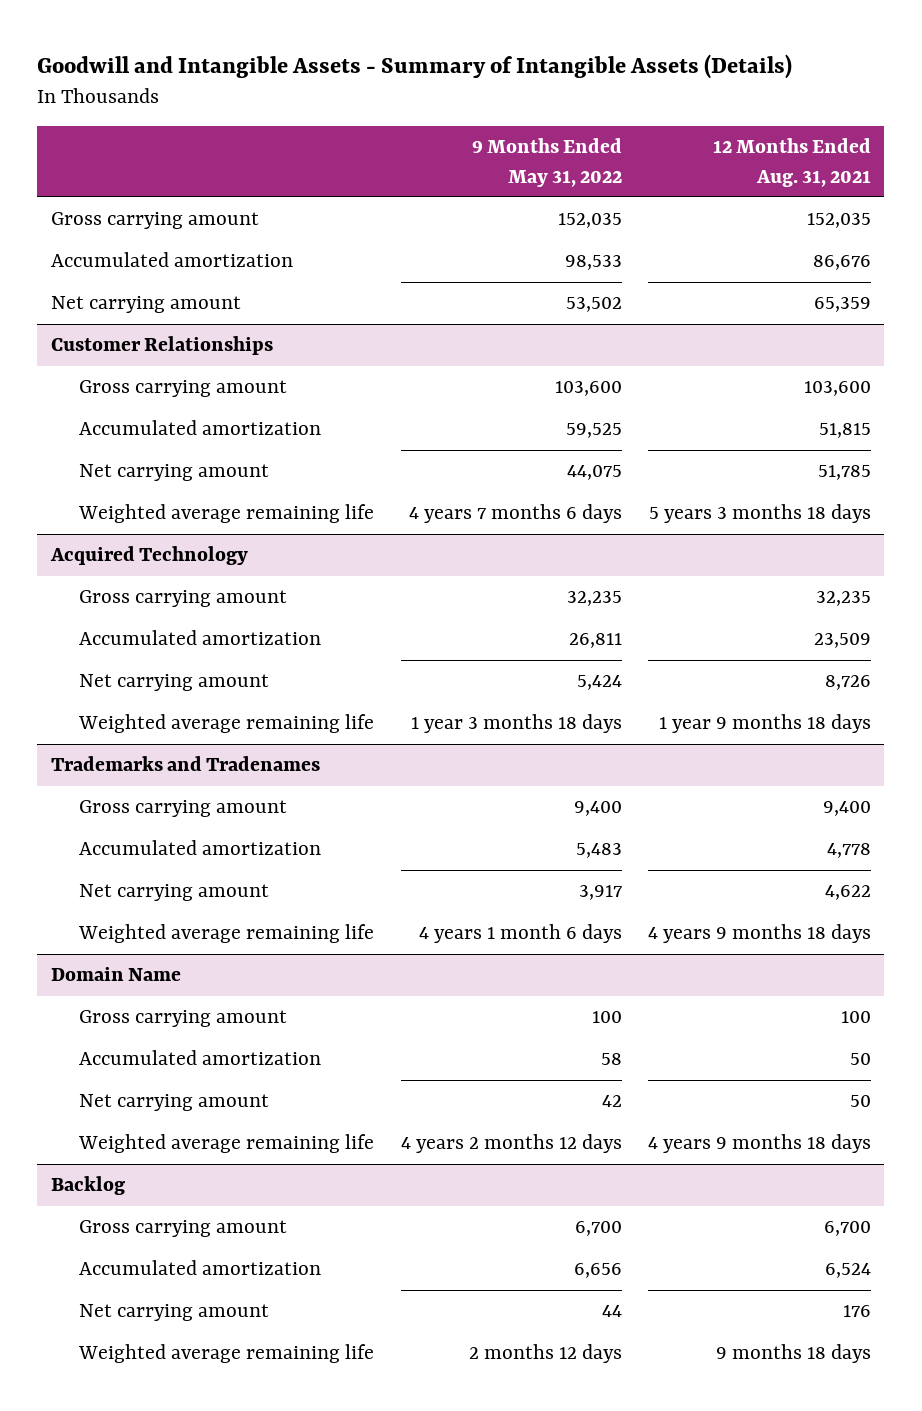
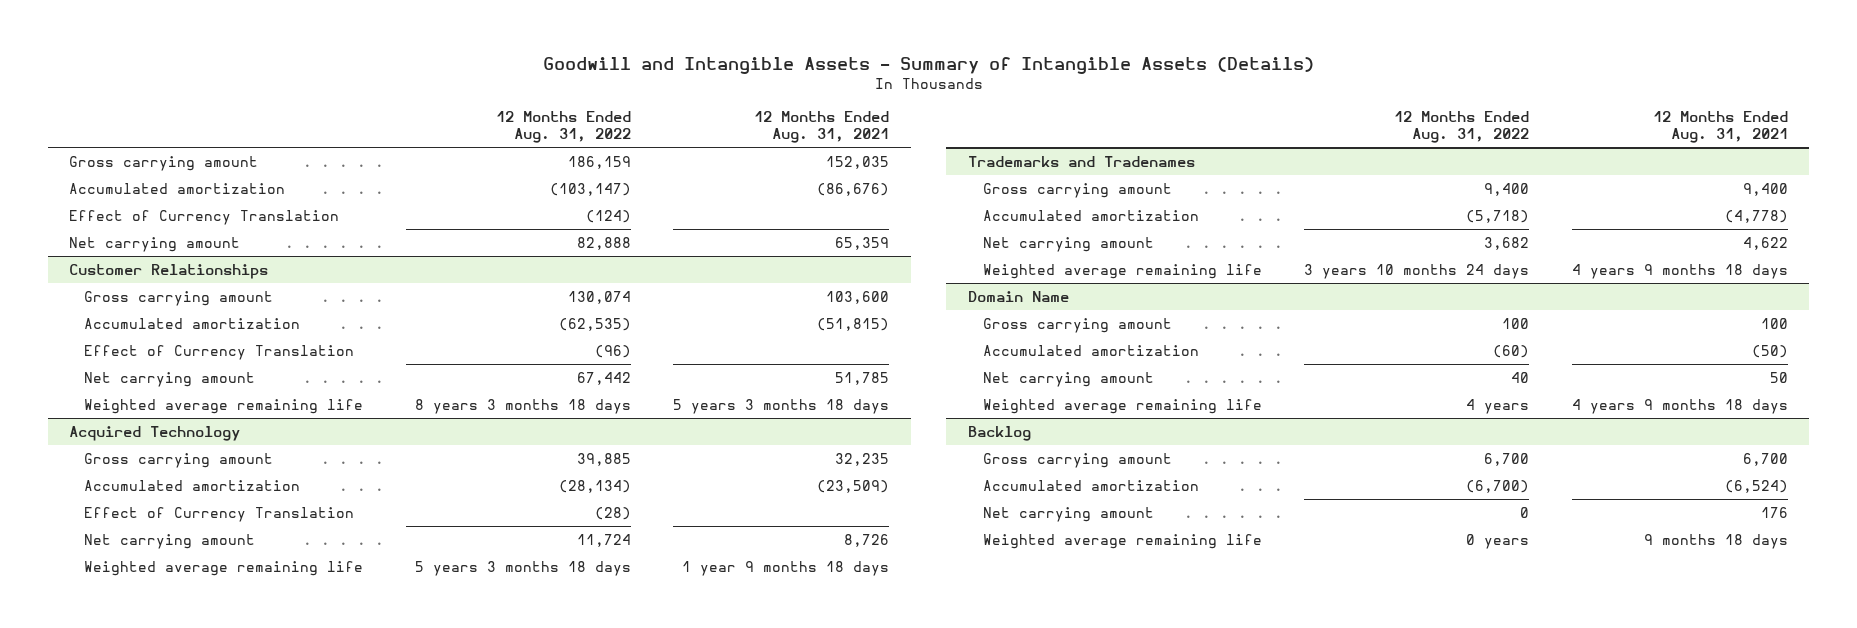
[471,138,622,187] 9 Months Ended May 31, 2022 -> none
none -> [495,110,631,144] 12 Months Ended Aug. 31, 2022
[813,255,872,271] 86,676 -> [817,182,890,196] (86,676)
none -> [69,209,340,225] Effect of Currency Translation
[819,423,872,439] 51,815 -> [817,317,890,331] (51,815)
none -> [83,344,354,360] Effect of Currency Translation
[814,633,872,649] 23,509 -> [817,479,890,493] (23,509)
none -> [83,506,354,522] Effect of Currency Translation
[827,843,872,859] 4,778 -> [1725,209,1789,223] (4,778)
[850,1053,872,1066] 50 -> [1752,344,1789,358] (50)
[825,1263,872,1279] 6,524 -> [1725,479,1789,493] (6,524)

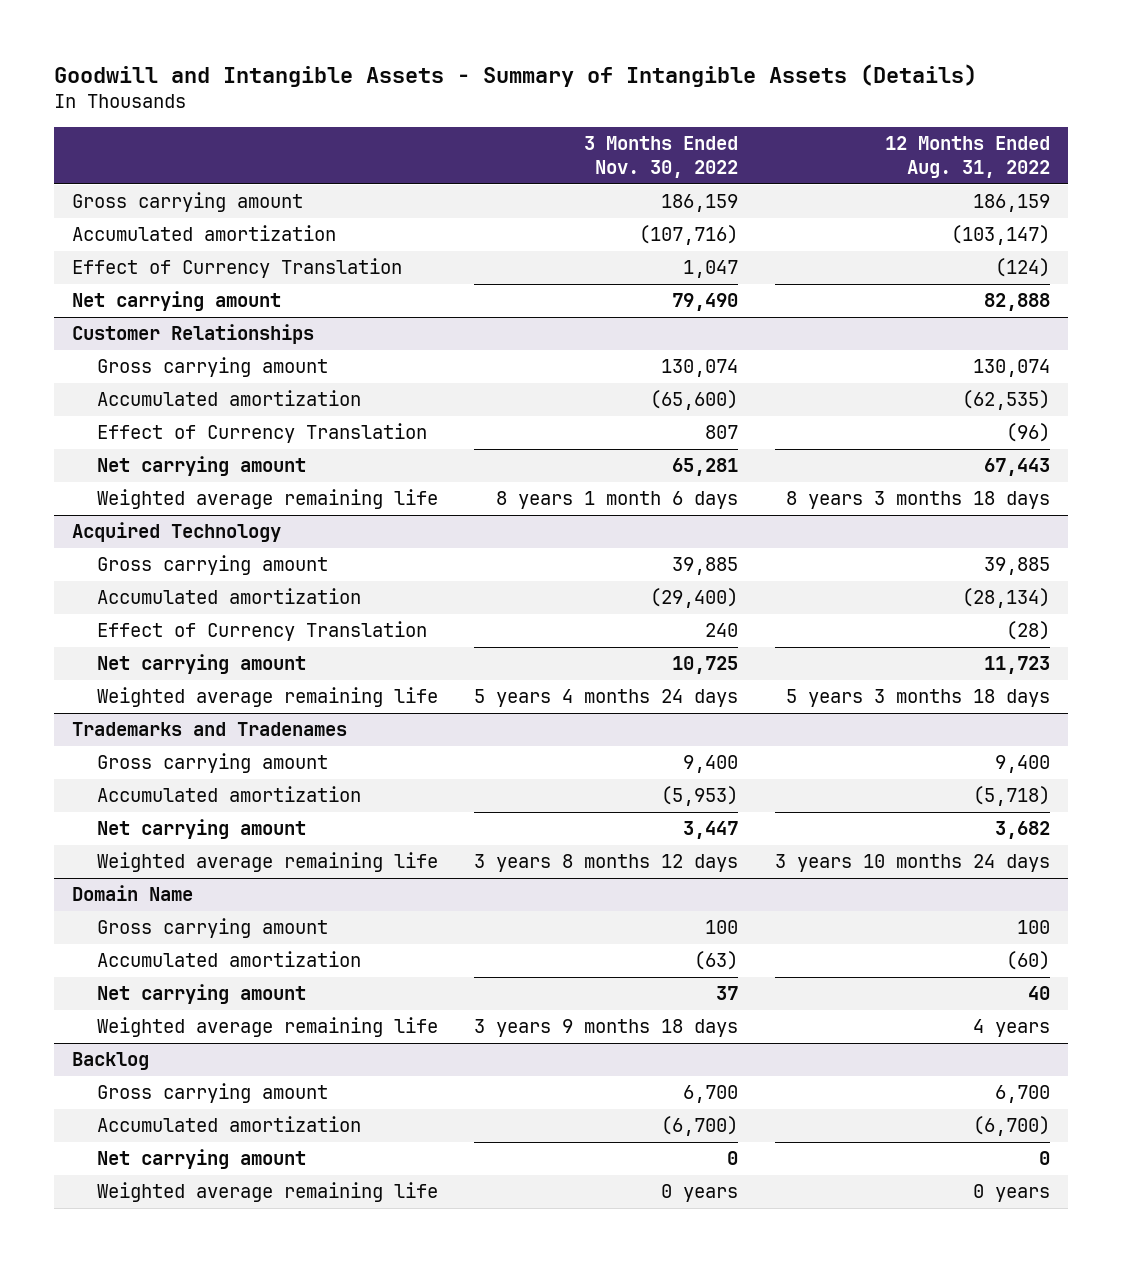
[754,110,890,144] 12 Months Ended Aug. 31, 2021 -> none
none -> [584,136,739,178] 3 Months Ended Nov. 30, 2022
[576,371,631,385] 67,442 -> [983,458,1050,477] 67,443
[576,533,631,547] 11,724 -> [983,656,1050,675] 11,723

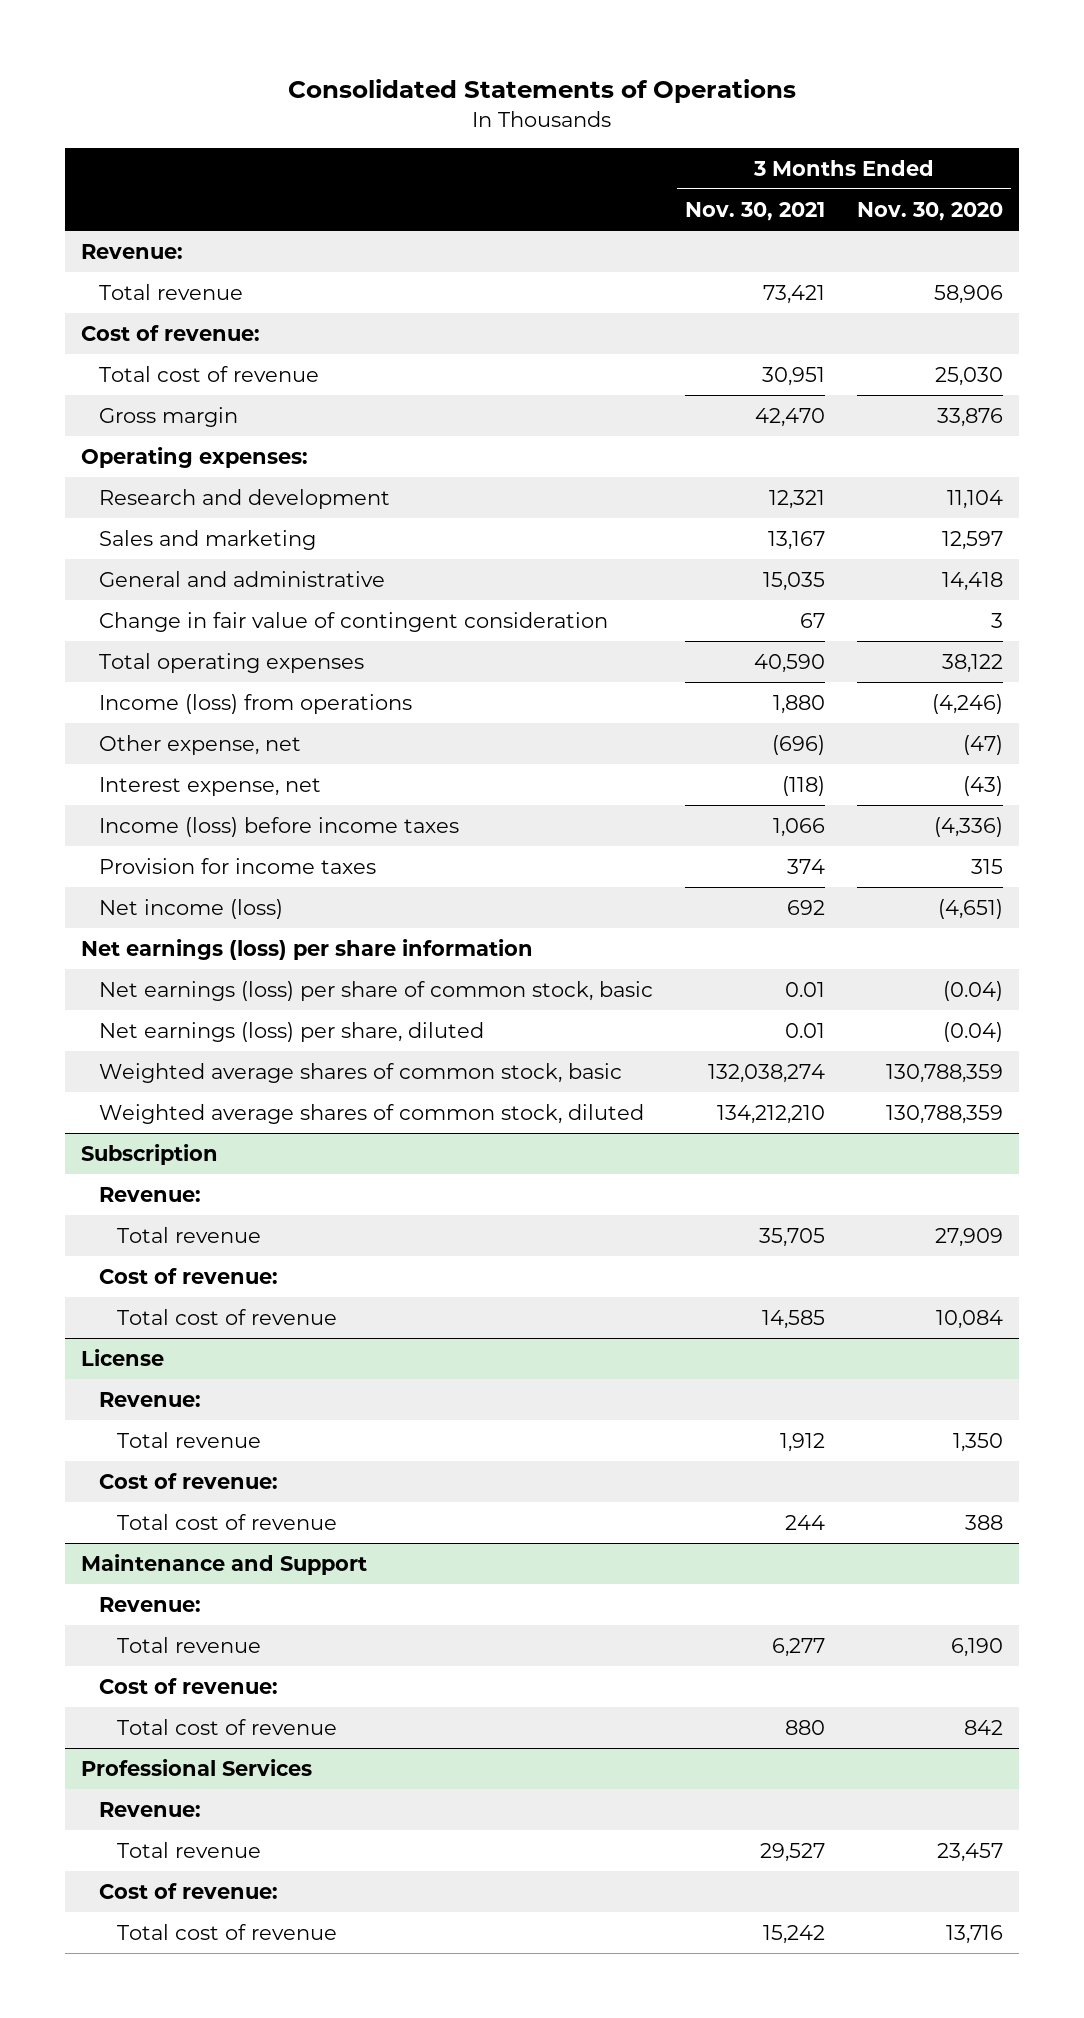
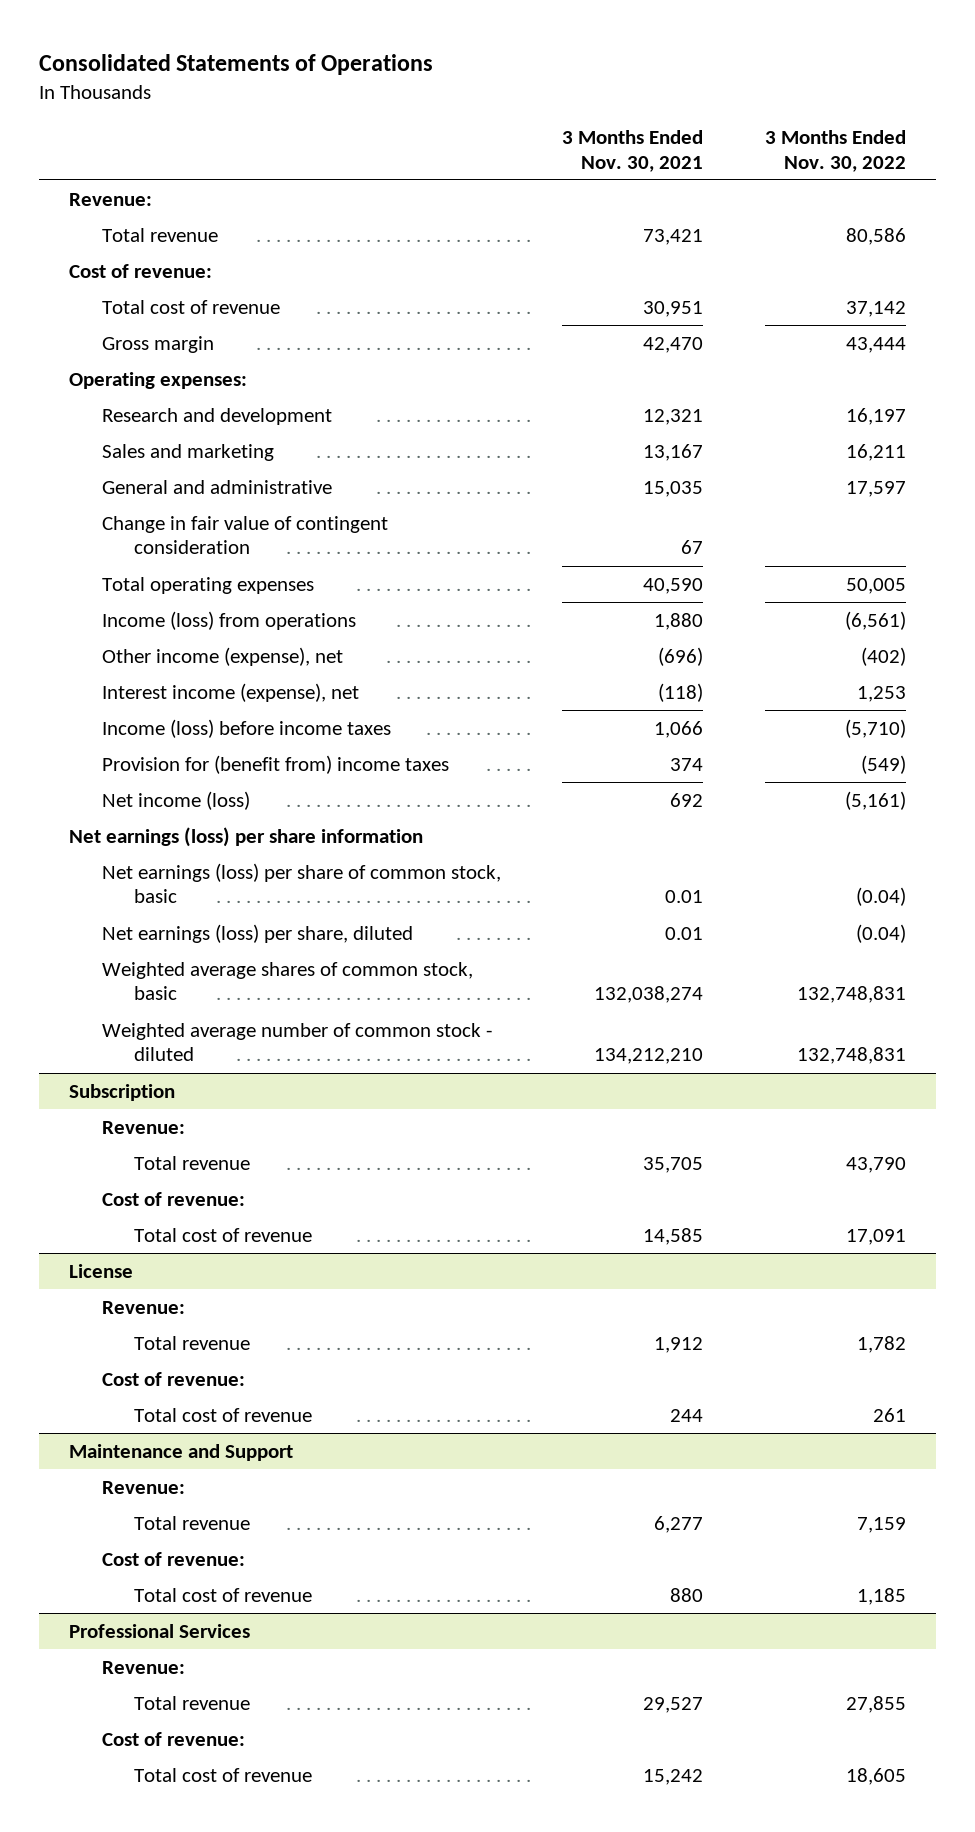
[857,201,1004,221] Nov. 30, 2020 -> none
none -> [764,129,906,172] 3 Months Ended Nov. 30, 2022
[98,735,301,756] Other expense, net -> [101,646,343,666] Other income (expense), net
[98,777,321,797] Interest expense, net -> [101,682,359,702] Interest income (expense), net
[98,858,376,875] Provision for income taxes -> [101,754,449,774] Provision for (benefit from) income taxes
[98,1104,644,1125] Weighted average shares of common stock, diluted -> [101,1022,492,1062] Weighted average number of common stock - diluted

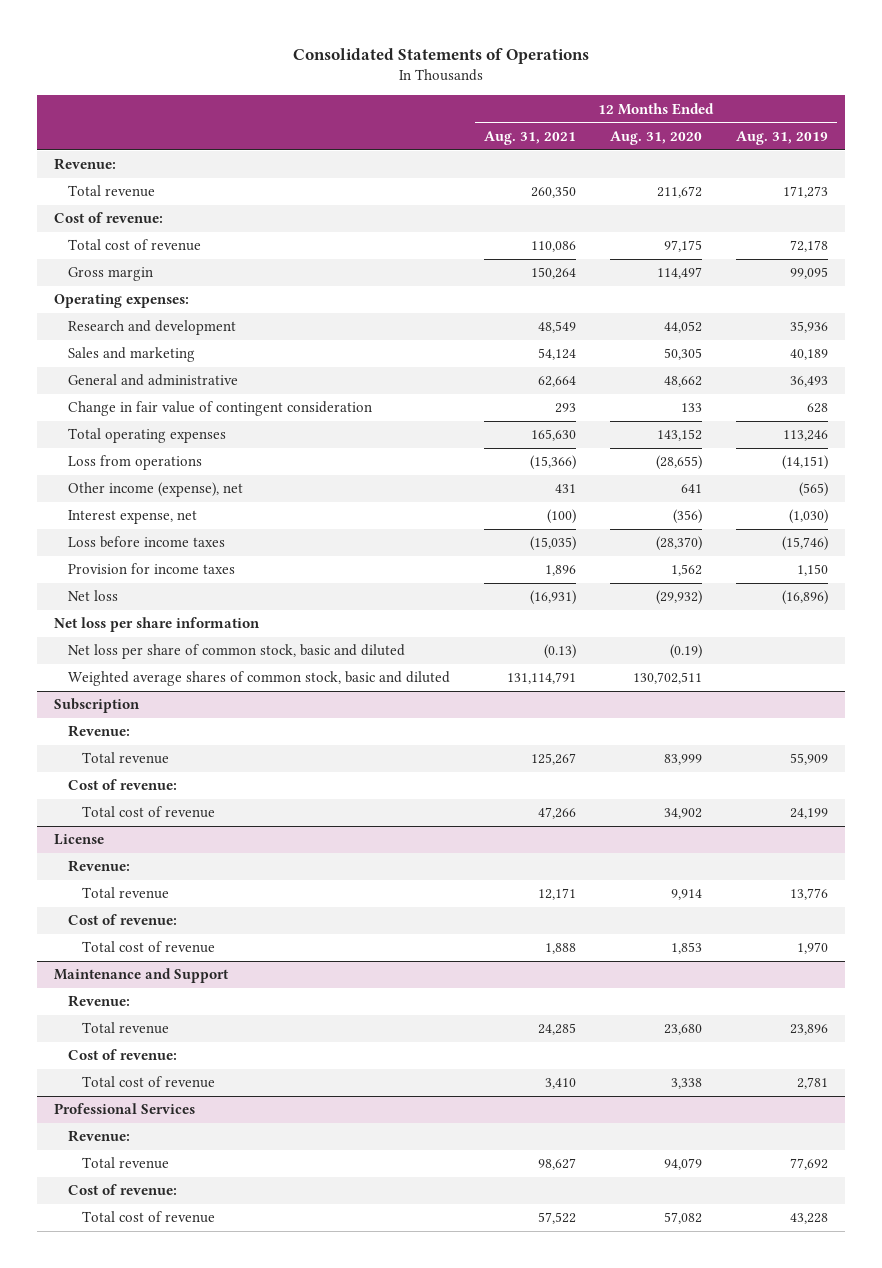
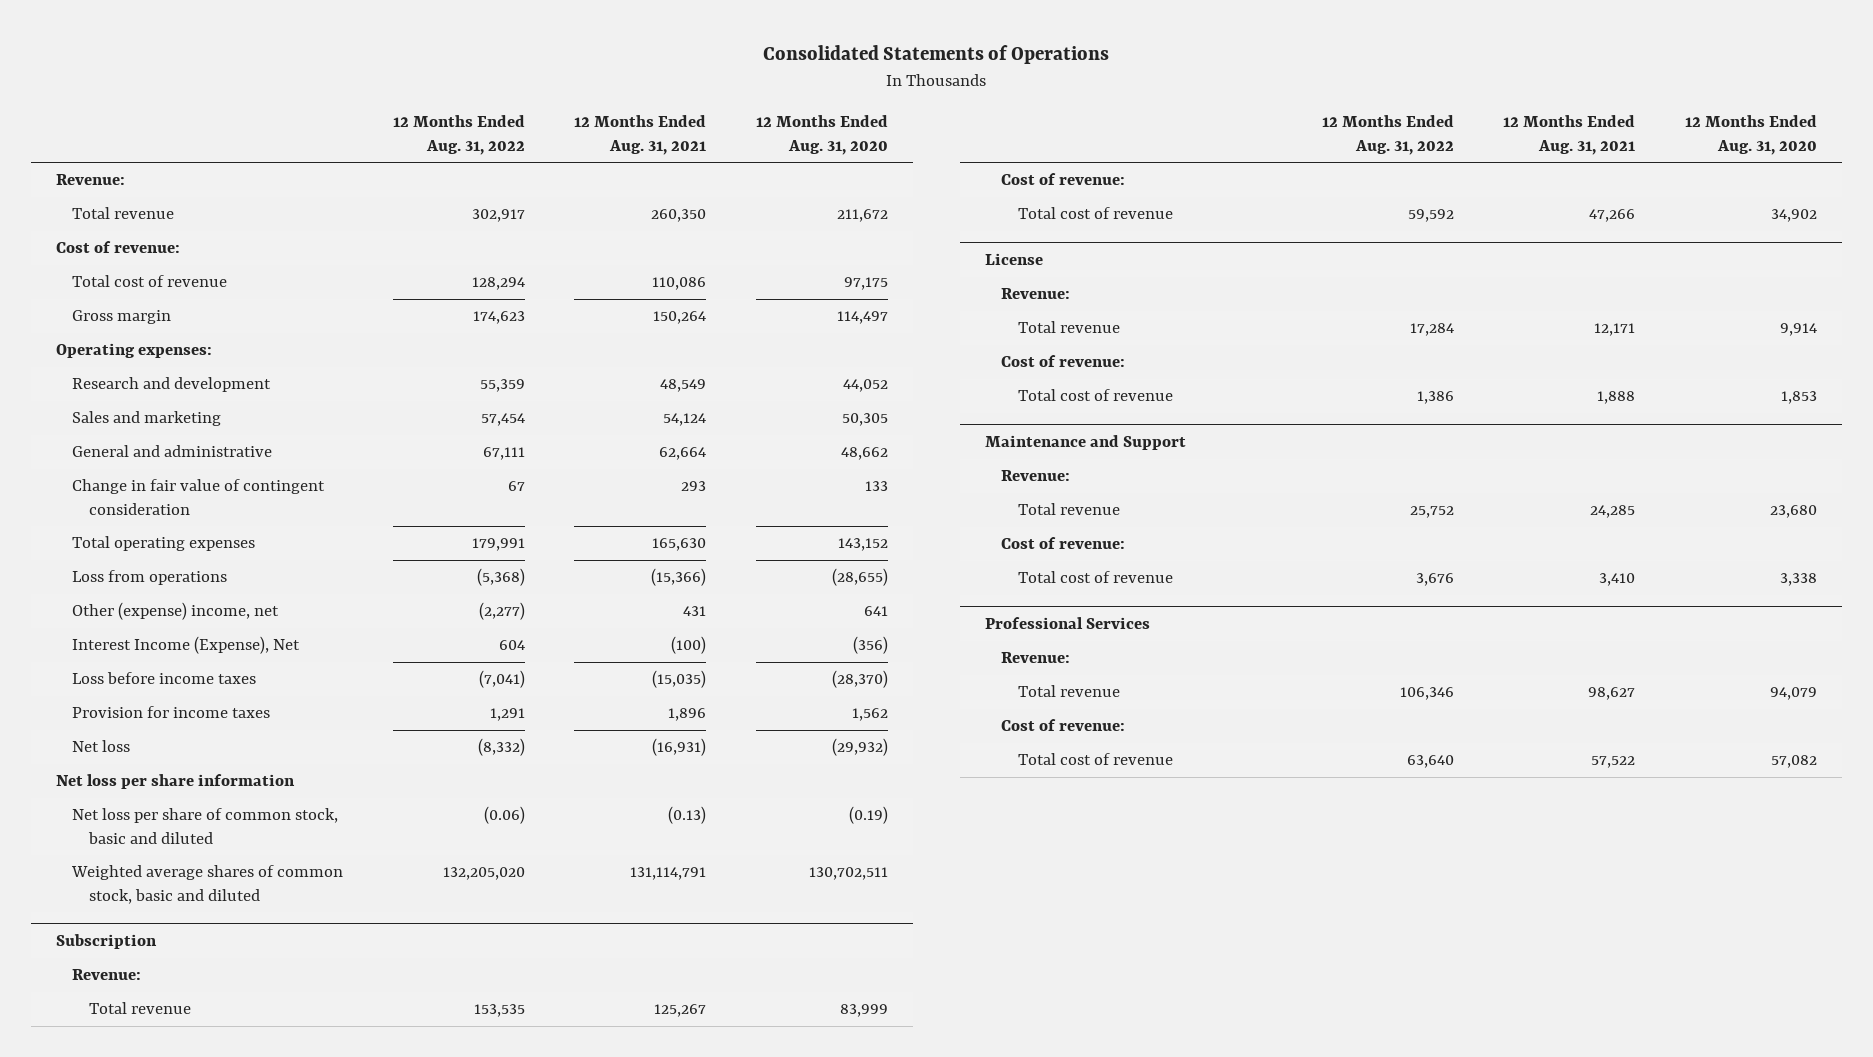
[736,130,829,145] Aug. 31, 2019 -> none
none -> [392,115,525,155] 12 Months Ended Aug. 31, 2022
[67,482,243,498] Other income (expense), net -> [72,602,280,621] Other (expense) income, net
[67,510,197,525] Interest expense, net -> [72,636,301,655] Interest Income (Expense), Net

